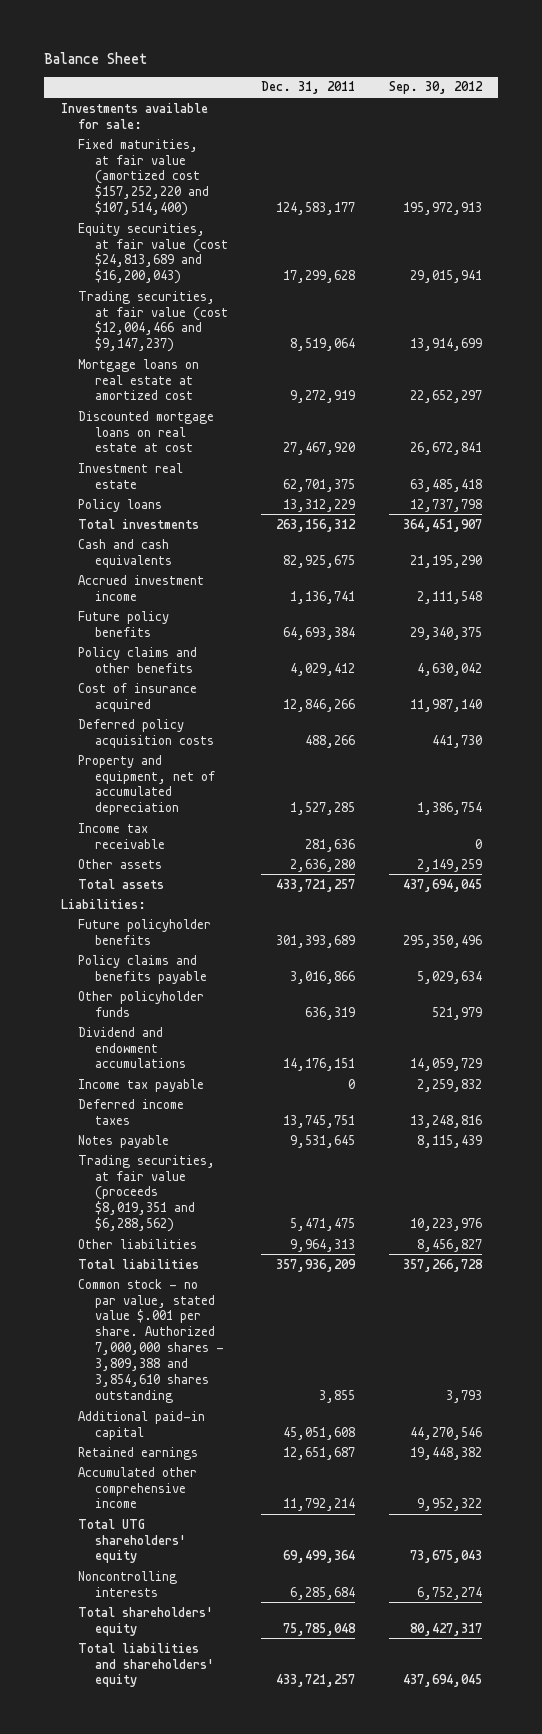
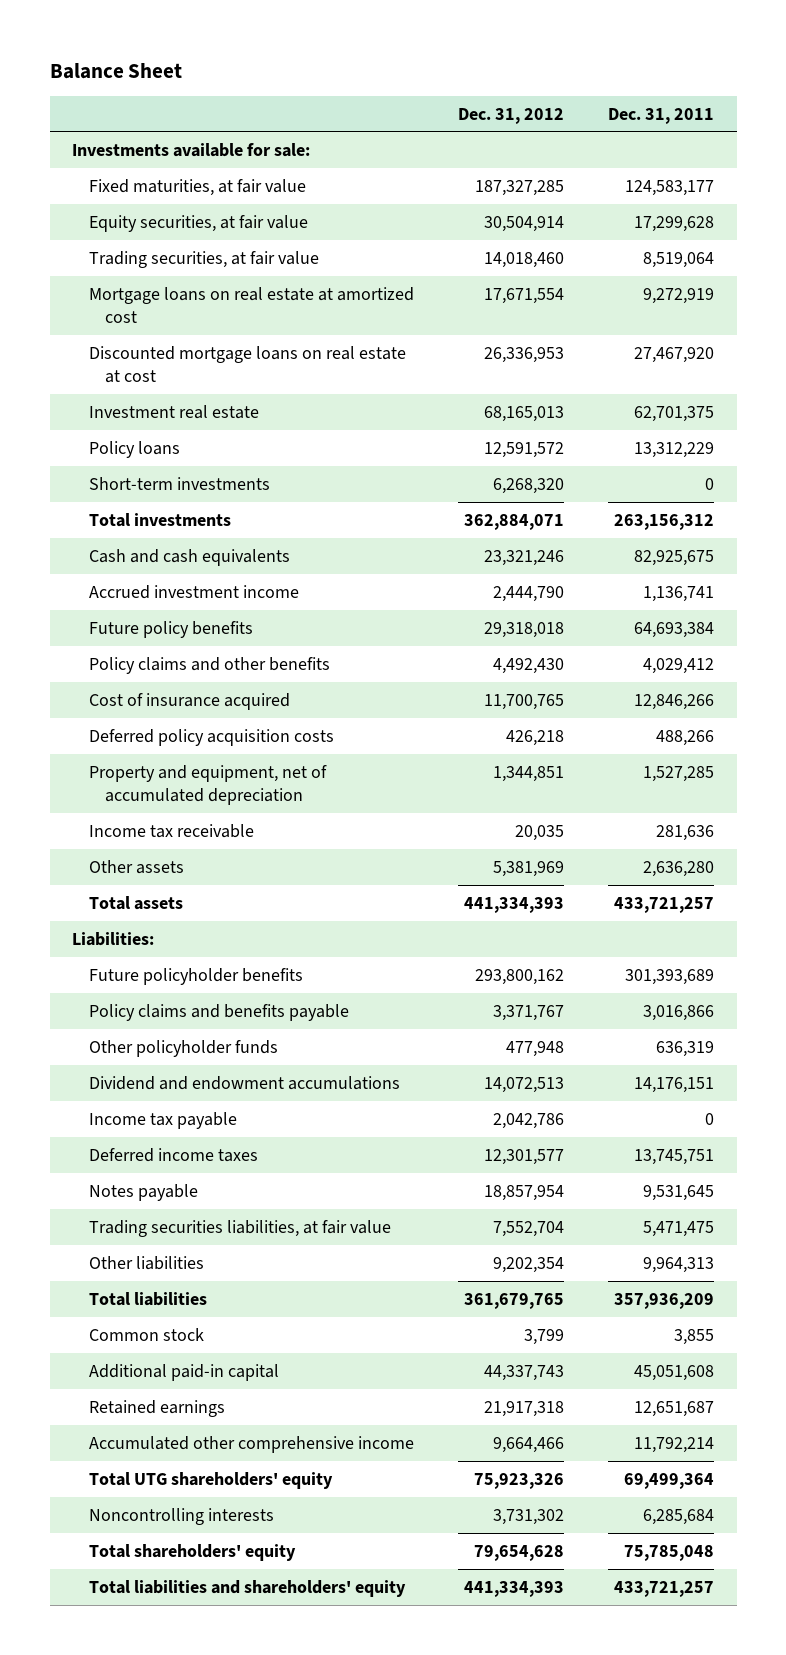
[388,81,483,95] Sep. 30, 2012 -> none
none -> [458,107,565,124] Dec. 31, 2012
[77,138,210,217] Fixed maturities, at fair value (amortized cost $157,252,220 and $107,514,400) -> [88,178,306,196] Fixed maturities, at fair value
[77,222,229,285] Equity securities, at fair value (cost $24,813,689 and $16,200,043) -> [88,214,308,232] Equity securities, at fair value
[77,290,229,353] Trading securities, at fair value (cost $12,004,466 and $9,147,237) -> [88,250,319,268] Trading securities, at fair value
none -> [88,476,270,490] Short-term investments
[77,1154,215,1233] Trading securities, at fair value (proceeds $8,019,351 and $6,288,562) -> [88,1219,391,1237] Trading securities liabilities, at fair value
[77,1278,225,1404] Common stock - no par value, stated value $.001 per share. Authorized 7,000,000 shares - 3,809,388 and 3,854,610 shares outstanding -> [88,1327,204,1341] Common stock

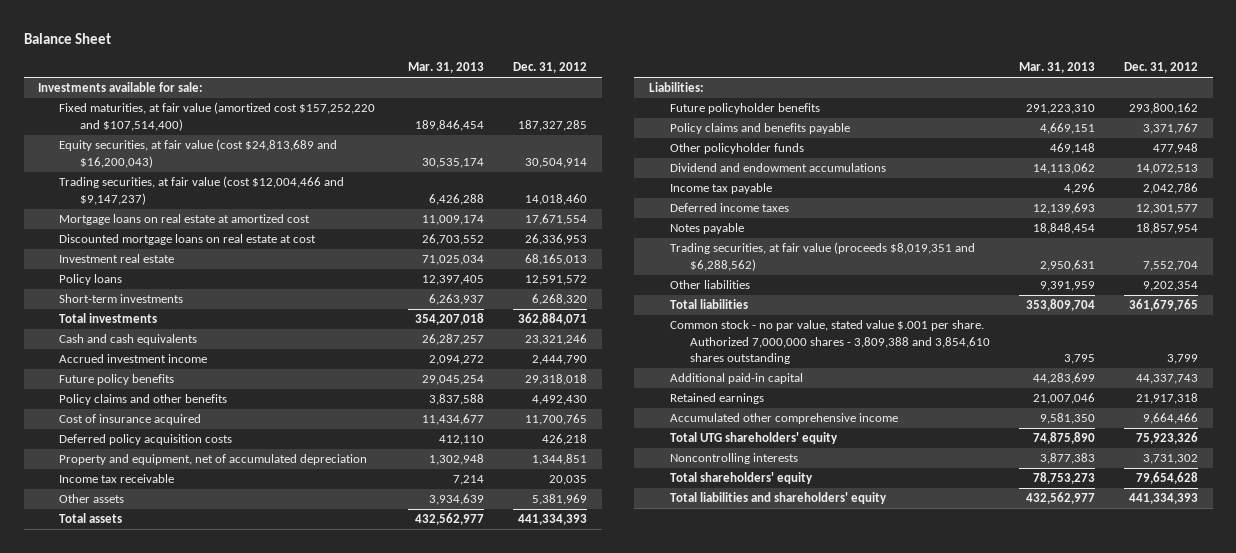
[608,107,715,124] Dec. 31, 2011 -> none
none -> [408,62,485,74] Mar. 31, 2013
[88,178,306,196] Fixed maturities, at fair value -> [58,102,375,131] Fixed maturities, at fair value (amortized cost $157,252,220 and $107,514,400)
[88,214,308,232] Equity securities, at fair value -> [58,139,337,168] Equity securities, at fair value (cost $24,813,689 and $16,200,043)
[88,250,319,268] Trading securities, at fair value -> [58,176,344,205] Trading securities, at fair value (cost $12,004,466 and $9,147,237)
[88,1219,391,1237] Trading securities liabilities, at fair value -> [669,242,975,271] Trading securities, at fair value (proceeds $8,019,351 and $6,288,562)
[88,1327,204,1341] Common stock -> [669,320,991,365] Common stock - no par value, stated value $.001 per share. Authorized 7,000,000 shares - 3,809,388 and 3,854,610 shares outstanding

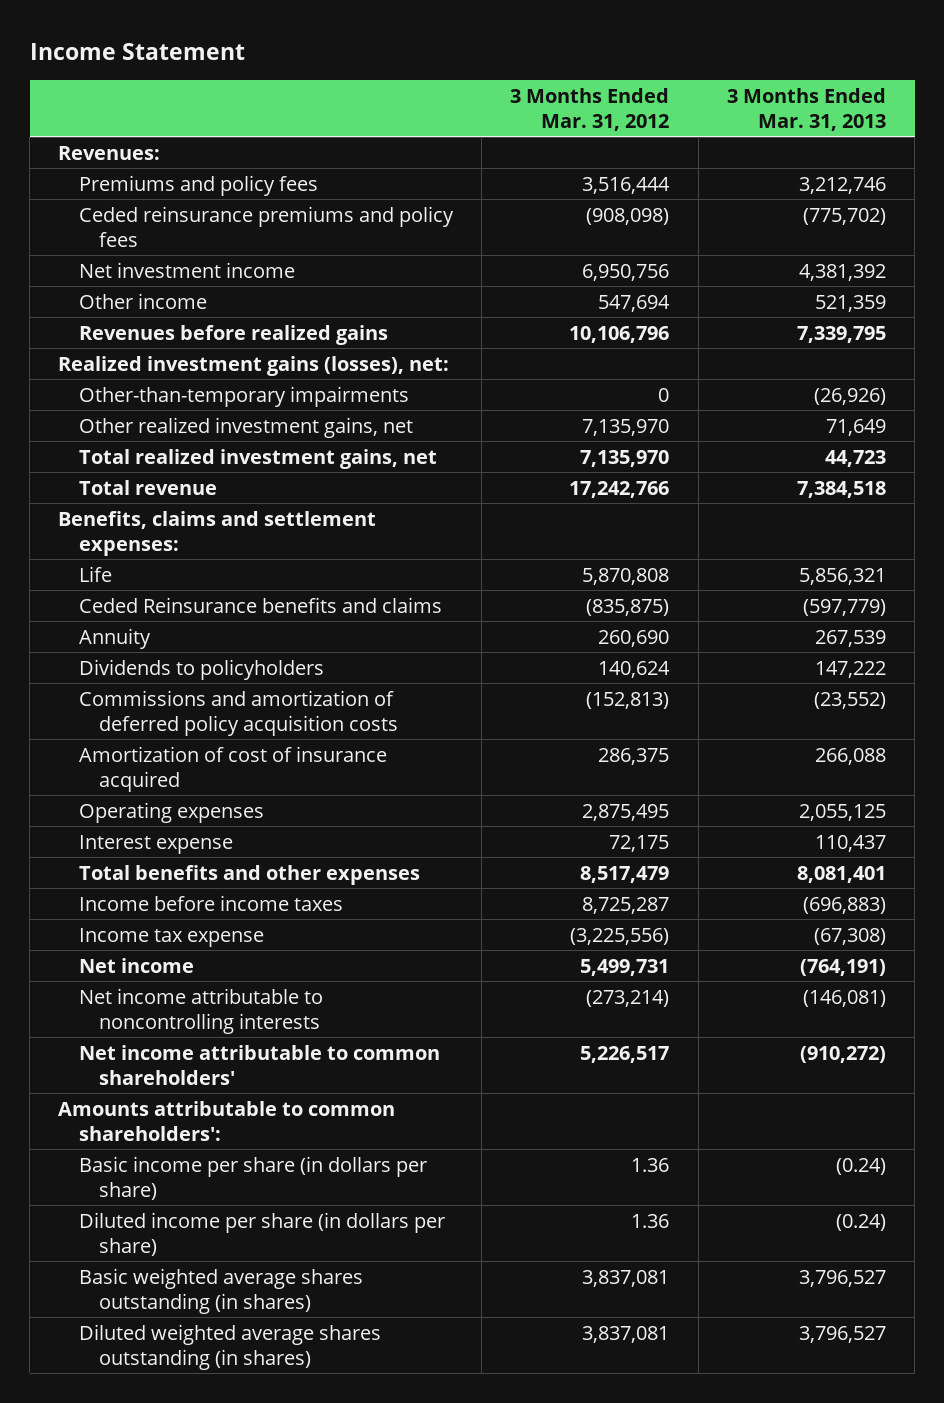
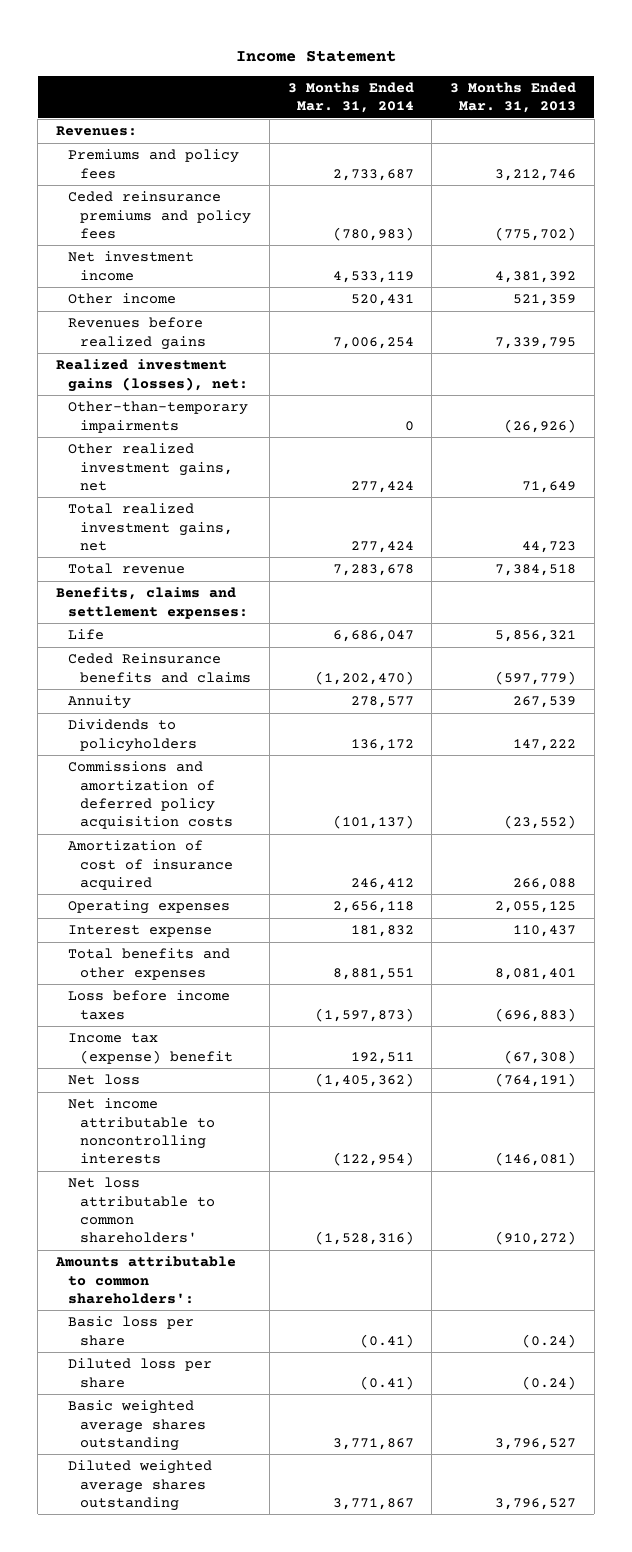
[510,87,670,131] 3 Months Ended Mar. 31, 2012 -> none
none -> [287,81,414,114] 3 Months Ended Mar. 31, 2014
[78,894,343,911] Income before income taxes -> [68,990,231,1020] Loss before income taxes
[78,927,264,947] Income tax expense -> [68,1033,233,1064] Income tax (expense) benefit
[78,957,194,973] Net income -> [68,1074,141,1086] Net loss
[78,1044,440,1085] Net income attributable to common shareholders' -> [68,1177,215,1244] Net loss attributable to common shareholders'
[78,1155,427,1200] Basic income per share (in dollars per share) -> [68,1316,195,1346] Basic loss per share
[78,1211,445,1256] Diluted income per share (in dollars per share) -> [68,1358,213,1388] Diluted loss per share
[78,1267,363,1314] Basic weighted average shares outstanding (in shares) -> [68,1400,206,1451] Basic weighted average shares outstanding
[78,1323,381,1370] Diluted weighted average shares outstanding (in shares) -> [68,1460,213,1511] Diluted weighted average shares outstanding

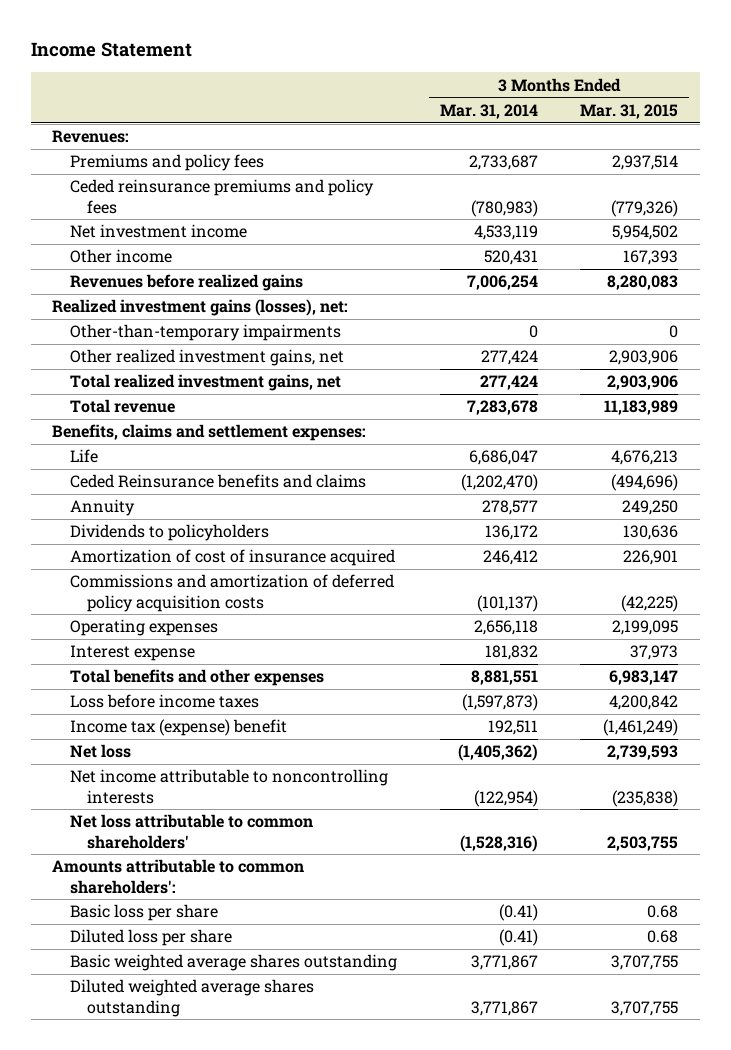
[450,81,577,114] 3 Months Ended Mar. 31, 2013 -> none
none -> [580,103,679,119] Mar. 31, 2015
[68,761,233,830] Commissions and amortization of deferred policy acquisition costs -> [69,574,394,612] Commissions and amortization of deferred policy acquisition costs

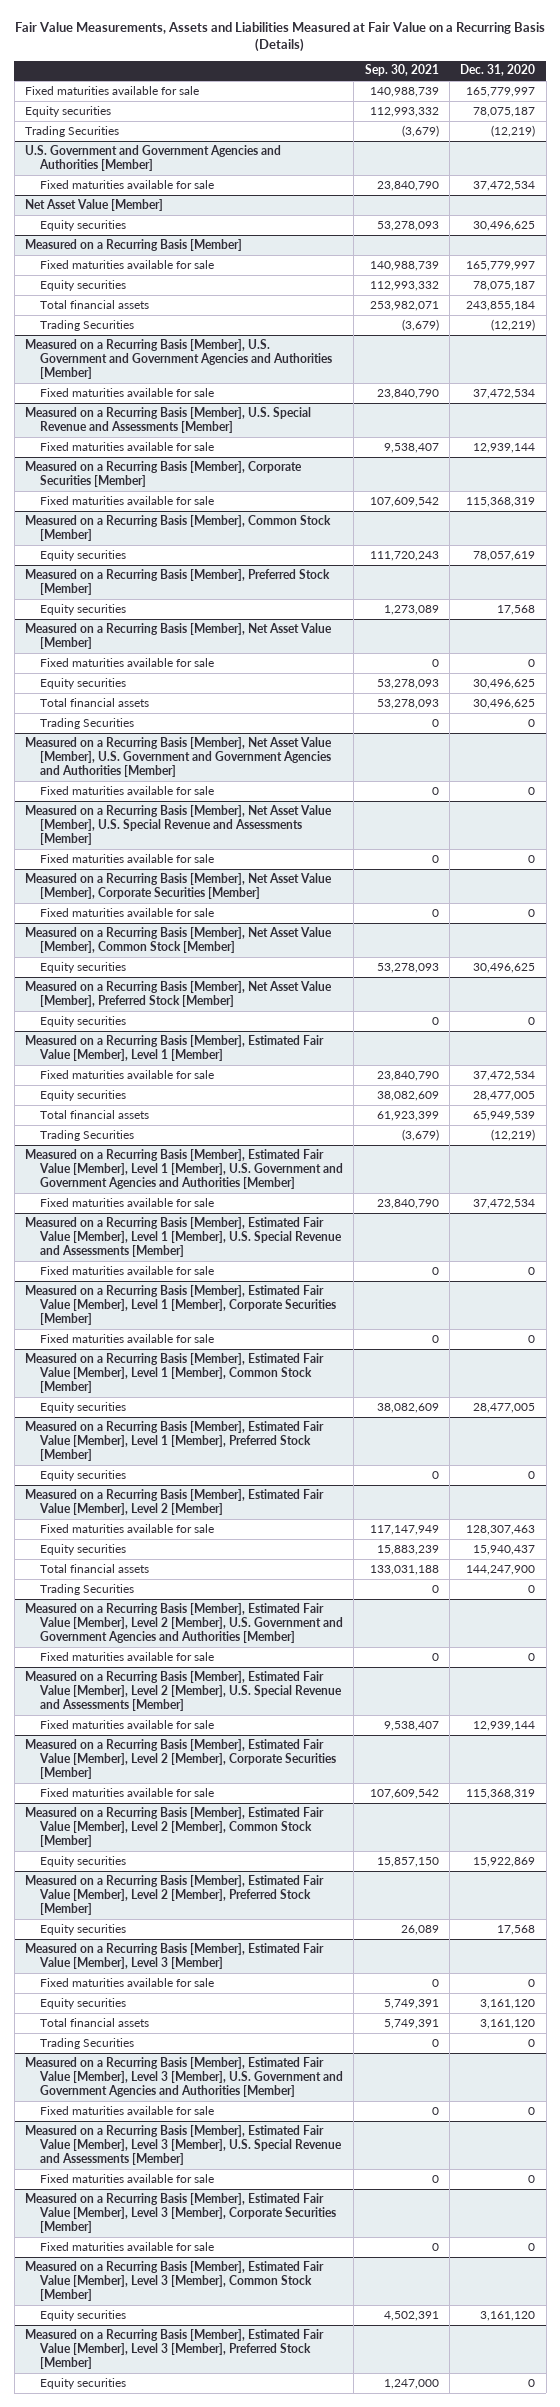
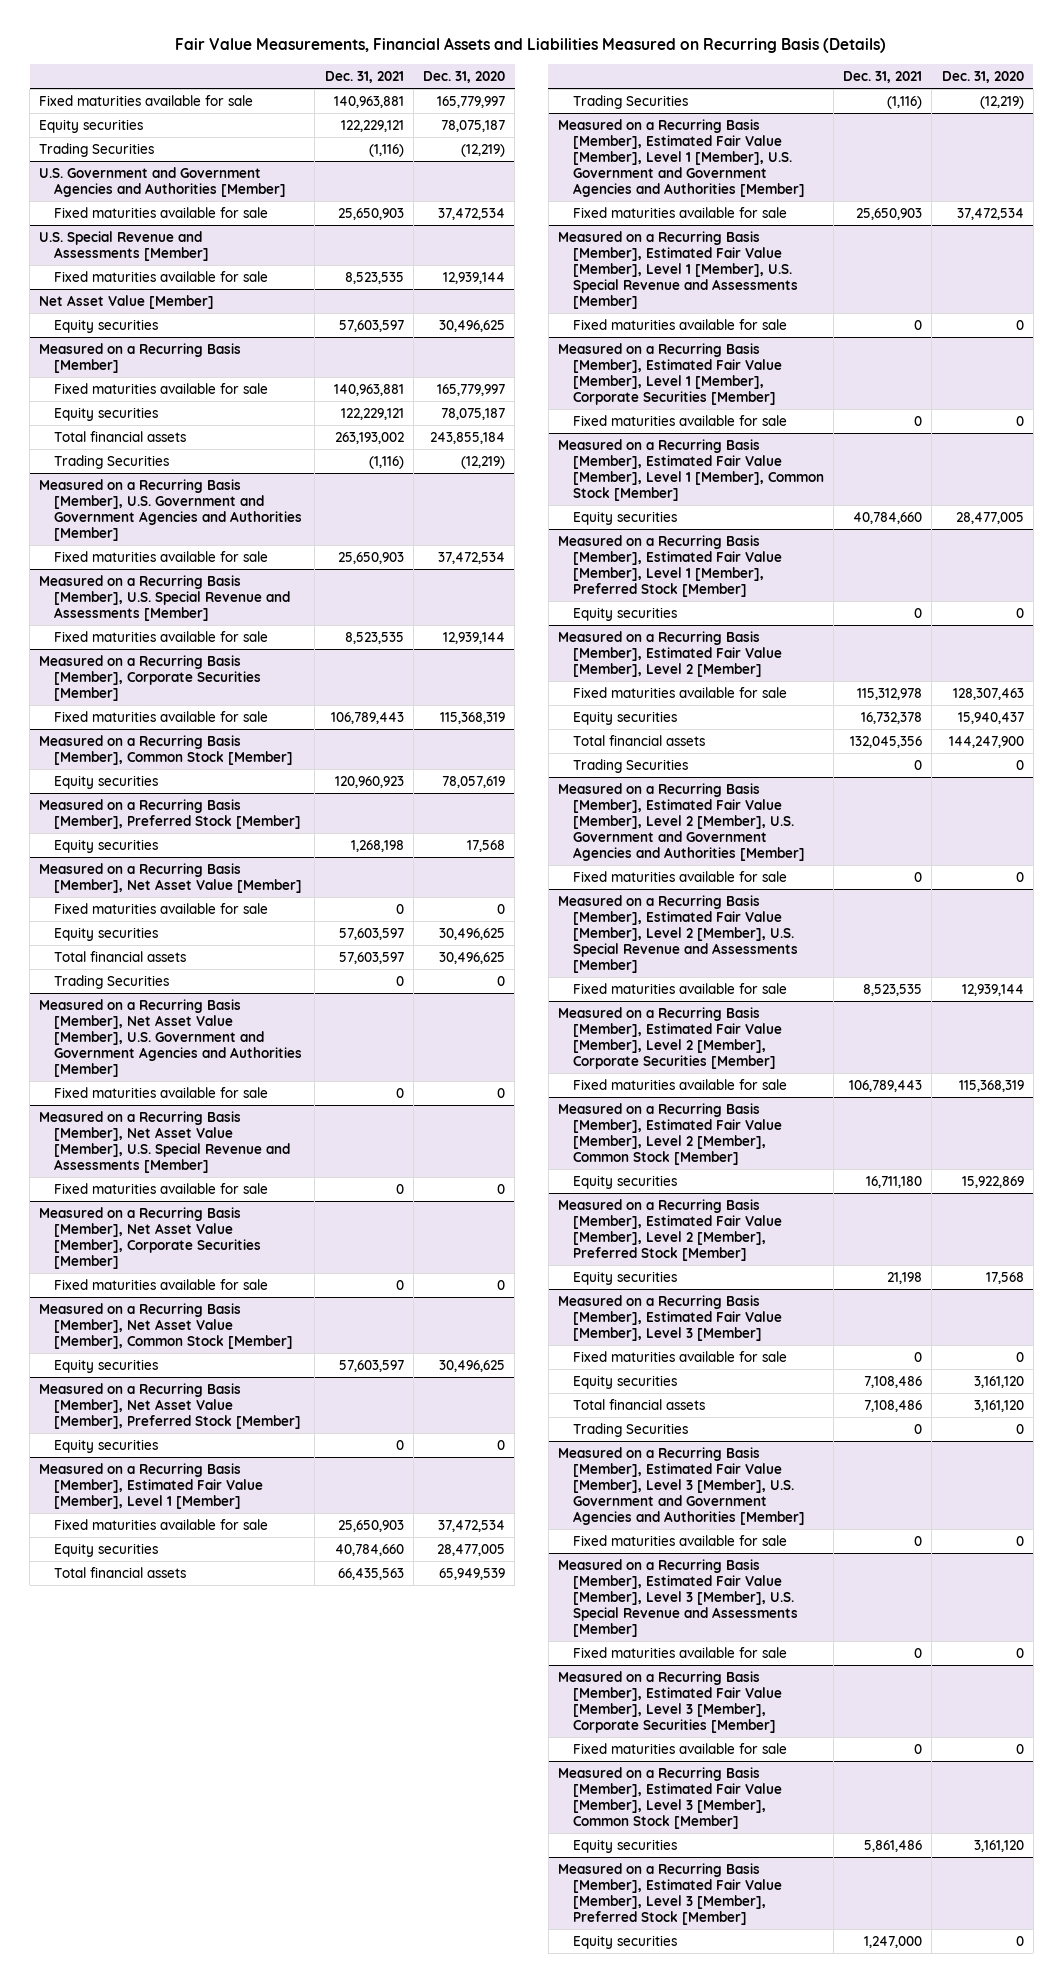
[15,21,546,53] Fair Value Measurements, Assets and Liabilities Measured at Fair Value on a Recurring Basis (Details) -> [175,37,887,54] Fair Value Measurements, Financial Assets and Liabilities Measured on Recurring Basis (Details)
[364,64,439,77] Sep. 30, 2021 -> none
none -> [324,70,404,83] Dec. 31, 2021
none -> [39,230,210,261] U.S. Special Revenue and Assessments [Member]
none -> [54,270,269,282] Fixed maturities available for sale

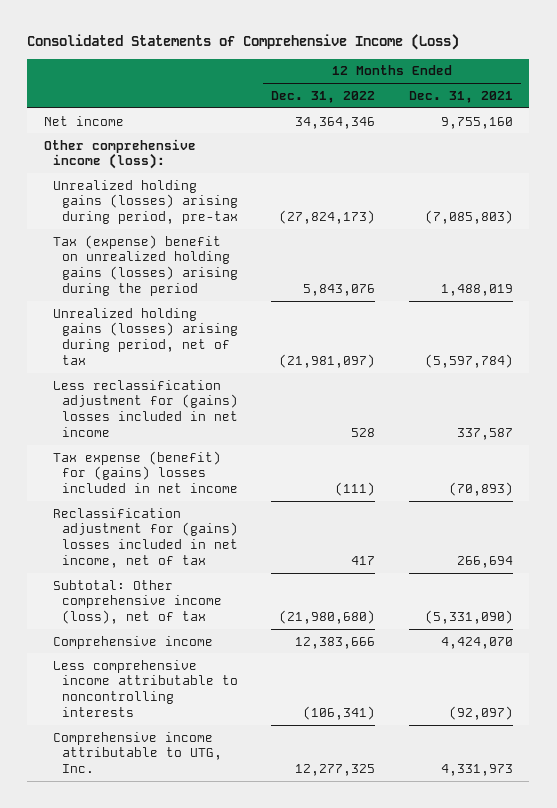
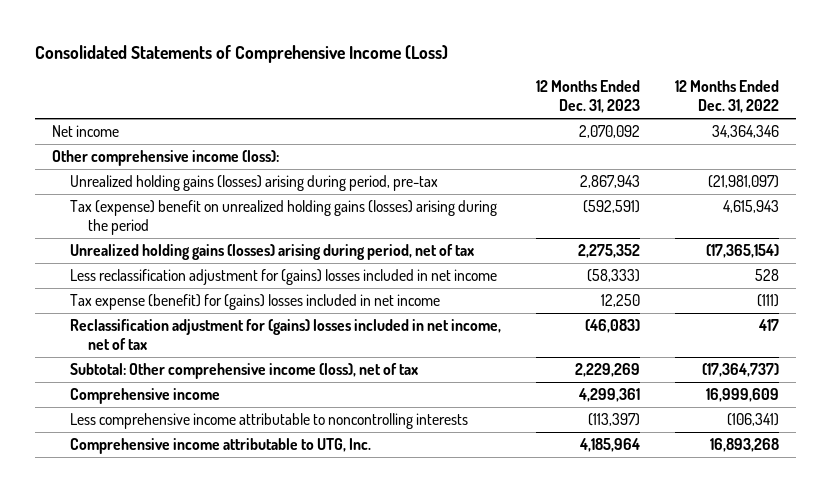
[408,90,513,103] Dec. 31, 2021 -> none
none -> [535,80,640,114] 12 Months Ended Dec. 31, 2023
[279,210,376,225] (27,824,173) -> [707,174,779,188] (21,981,097)
[303,284,376,297] 5,843,076 -> [722,199,779,213] 4,615,943
[279,354,376,369] (21,981,097) -> [705,243,779,258] (17,365,154)
[279,610,376,625] (21,980,680) -> [701,362,779,377] (17,364,737)
[295,636,376,649] 12,383,666 -> [705,387,779,402] 16,999,609
[295,764,376,777] 12,277,325 -> [709,437,779,452] 16,893,268

